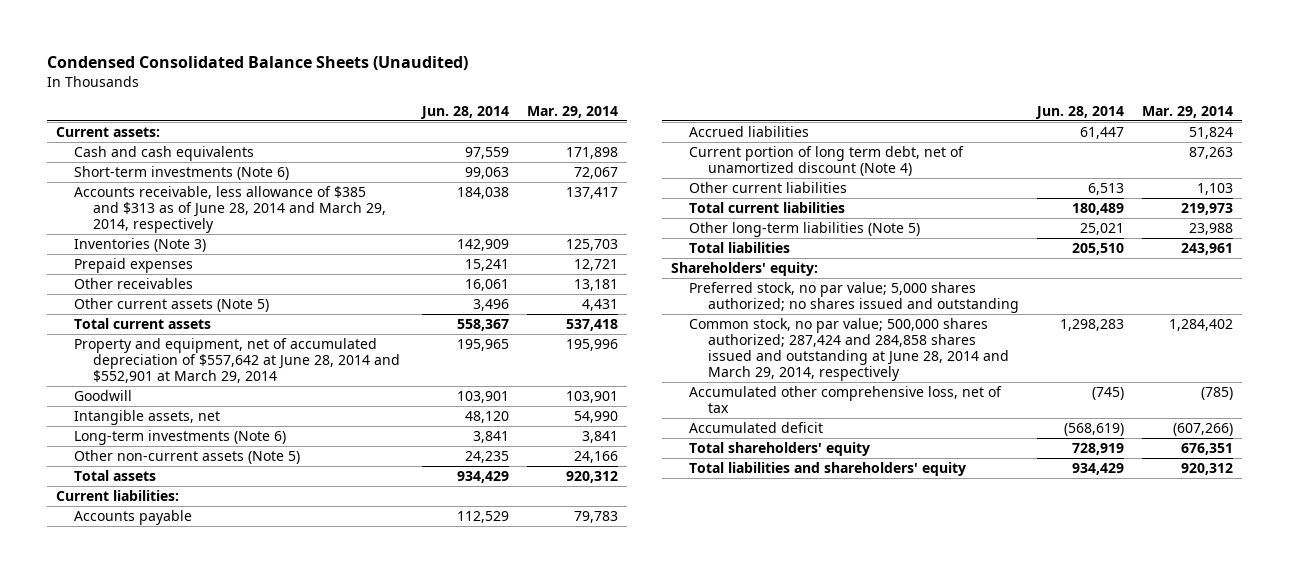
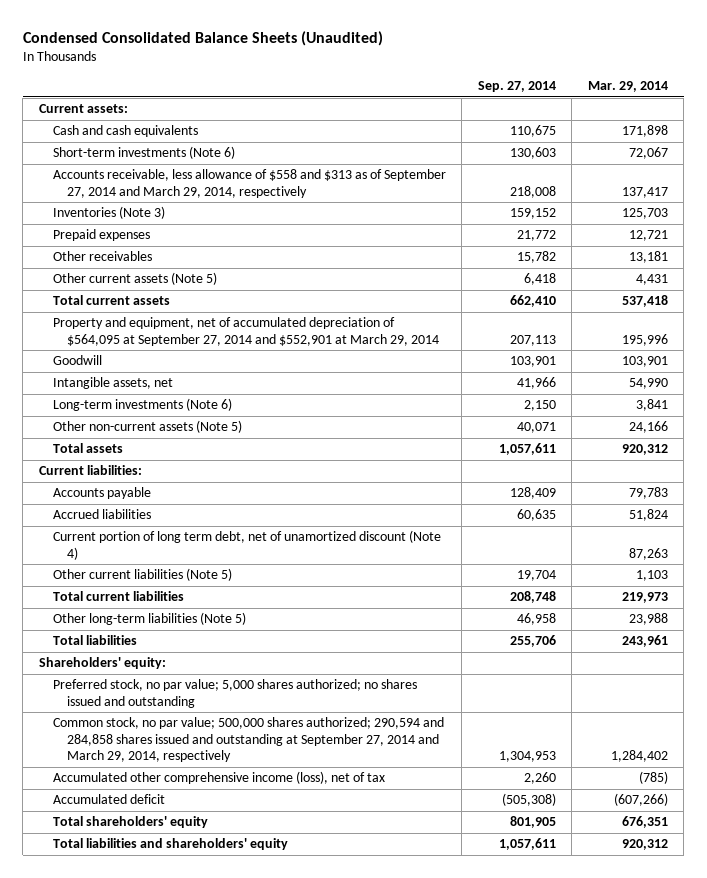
[419,105,509,119] Jun. 28, 2014 -> none
none -> [477,81,556,93] Sep. 27, 2014
[74,185,386,233] Accounts receivable, less allowance of $385 and $313 as of June 28, 2014 and March 29, 2014, respectively -> [52,169,446,198] Accounts receivable, less allowance of $558 and $313 as of September 27, 2014 and March 29, 2014, respectively
[74,337,400,383] Property and equipment, net of accumulated depreciation of $557,642 at June 28, 2014 and $552,901 at March 29, 2014 -> [52,317,440,346] Property and equipment, net of accumulated depreciation of $564,095 at September 27, 2014 and $552,901 at March 29, 2014
[689,181,848,193] Other current liabilities -> [52,568,232,582] Other current liabilities (Note 5)
[689,317,1009,381] Common stock, no par value; 500,000 shares authorized; 287,424 and 284,858 shares issued and outstanding at June 28, 2014 and March 29, 2014, respectively -> [52,717,444,762] Common stock, no par value; 500,000 shares authorized; 290,594 and 284,858 shares issued and outstanding at September 27, 2014 and March 29, 2014, respectively
[689,385,1003,413] Accumulated other comprehensive loss, net of tax -> [52,771,385,785] Accumulated other comprehensive income (loss), net of tax

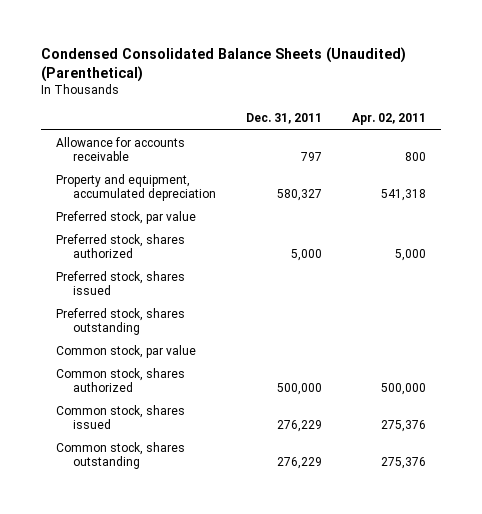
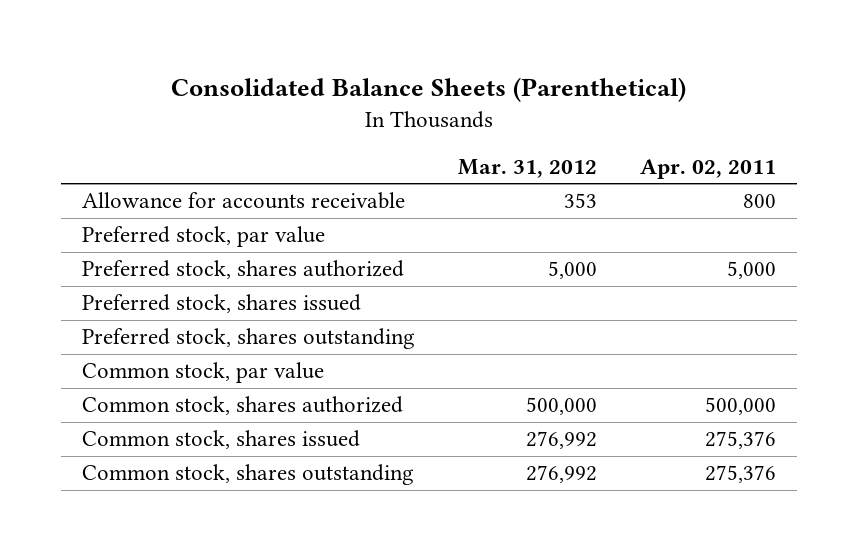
[40,47,406,83] Condensed Consolidated Balance Sheets (Unaudited) (Parenthetical) -> [170,76,686,102] Consolidated Balance Sheets (Parenthetical)
[245,113,322,125] Dec. 31, 2011 -> none
none -> [457,158,597,178] Mar. 31, 2012
[55,173,216,202] Property and equipment, accumulated depreciation -> none

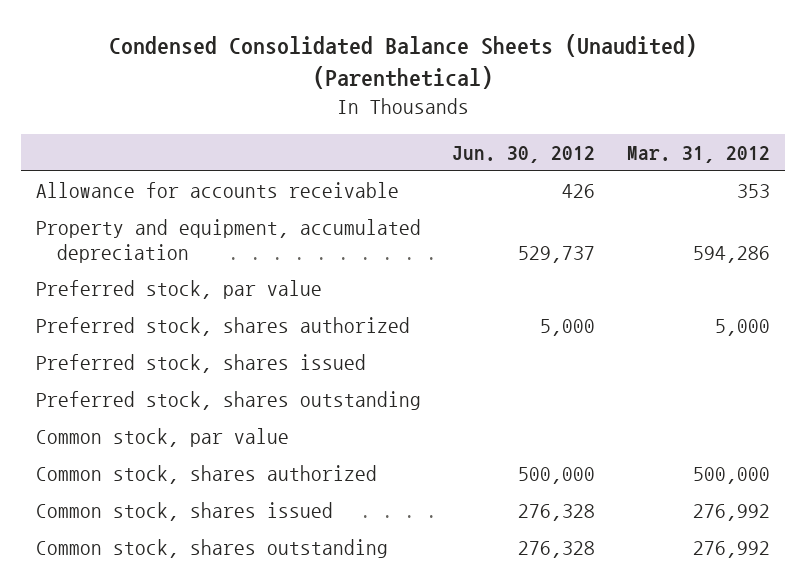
[170,76,686,102] Consolidated Balance Sheets (Parenthetical) -> [108,33,697,90] Condensed Consolidated Balance Sheets (Unaudited) (Parenthetical)
[639,158,776,179] Apr. 02, 2011 -> none
none -> [452,145,596,163] Jun. 30, 2012
none -> [36,219,422,263] Property and equipment, accumulated depreciation

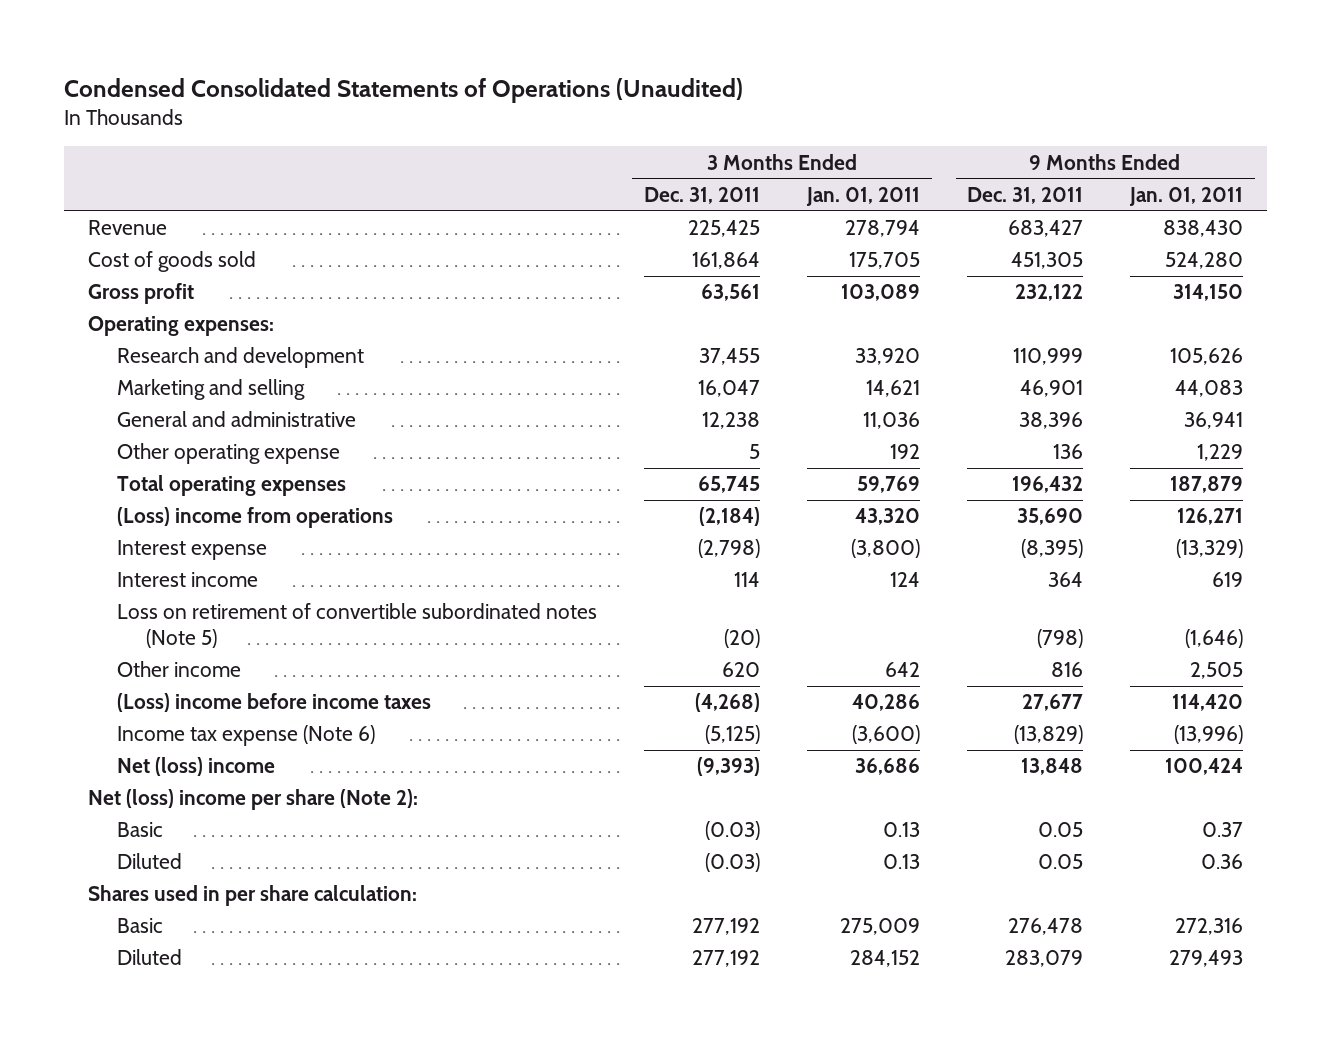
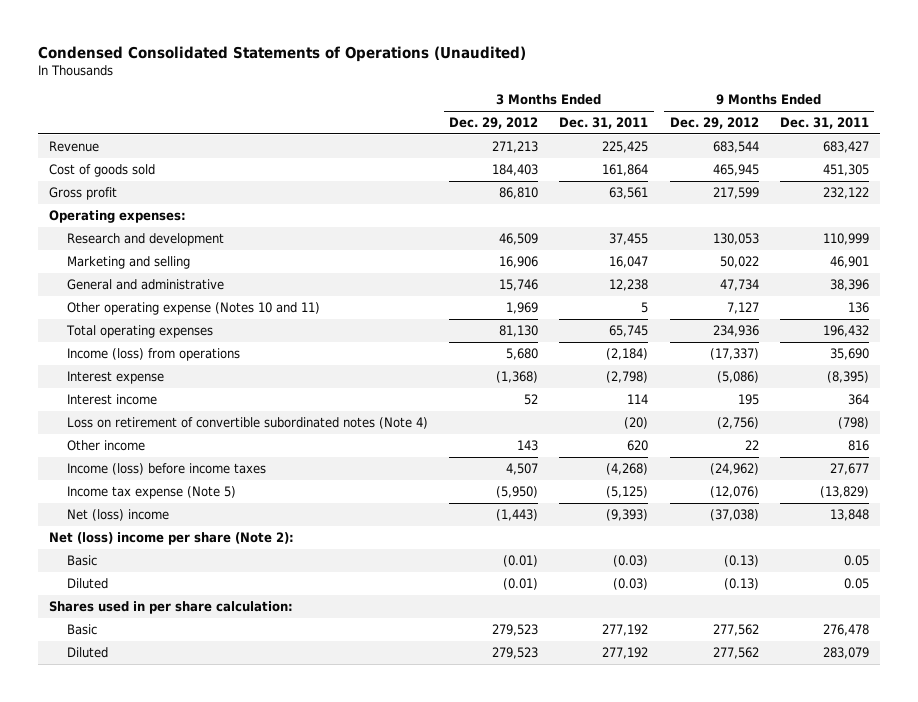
[806,186,921,206] Jan. 01, 2011 -> none
[1129,186,1244,206] Jan. 01, 2011 -> none
none -> [448,117,538,130] Dec. 29, 2012
none -> [669,117,759,130] Dec. 29, 2012
[116,443,340,465] Other operating expense -> [66,302,320,316] Other operating expense (Notes 10 and 11)
[116,507,393,529] (Loss) income from operations -> [66,348,240,362] Income (loss) from operations
[116,603,597,649] Loss on retirement of convertible subordinated notes (Note 5) -> [66,417,428,430] Loss on retirement of convertible subordinated notes (Note 4)
[116,693,431,713] (Loss) income before income taxes -> [66,463,266,476] Income (loss) before income taxes
[116,725,375,747] Income tax expense (Note 6) -> [66,486,236,500] Income tax expense (Note 5)

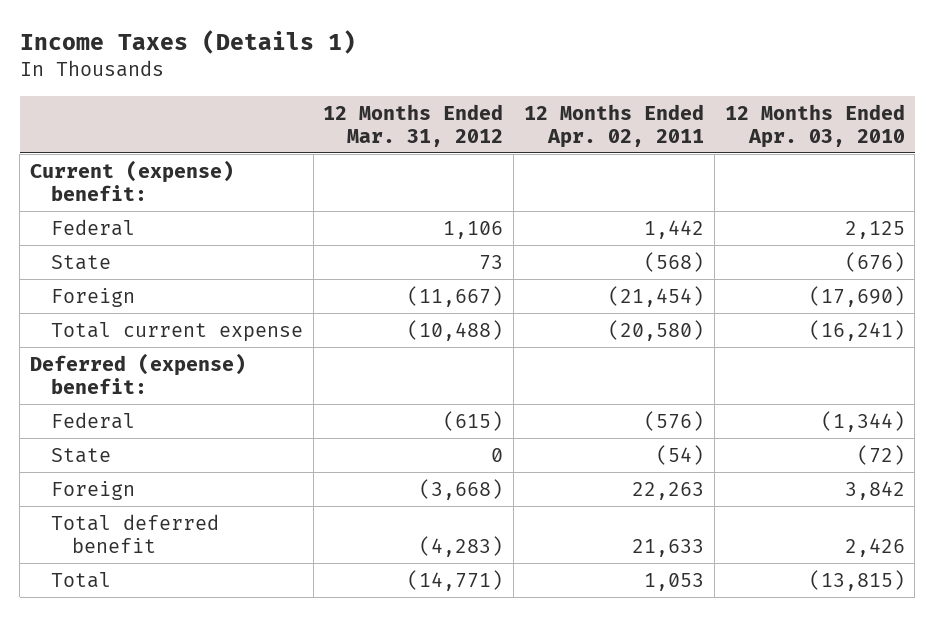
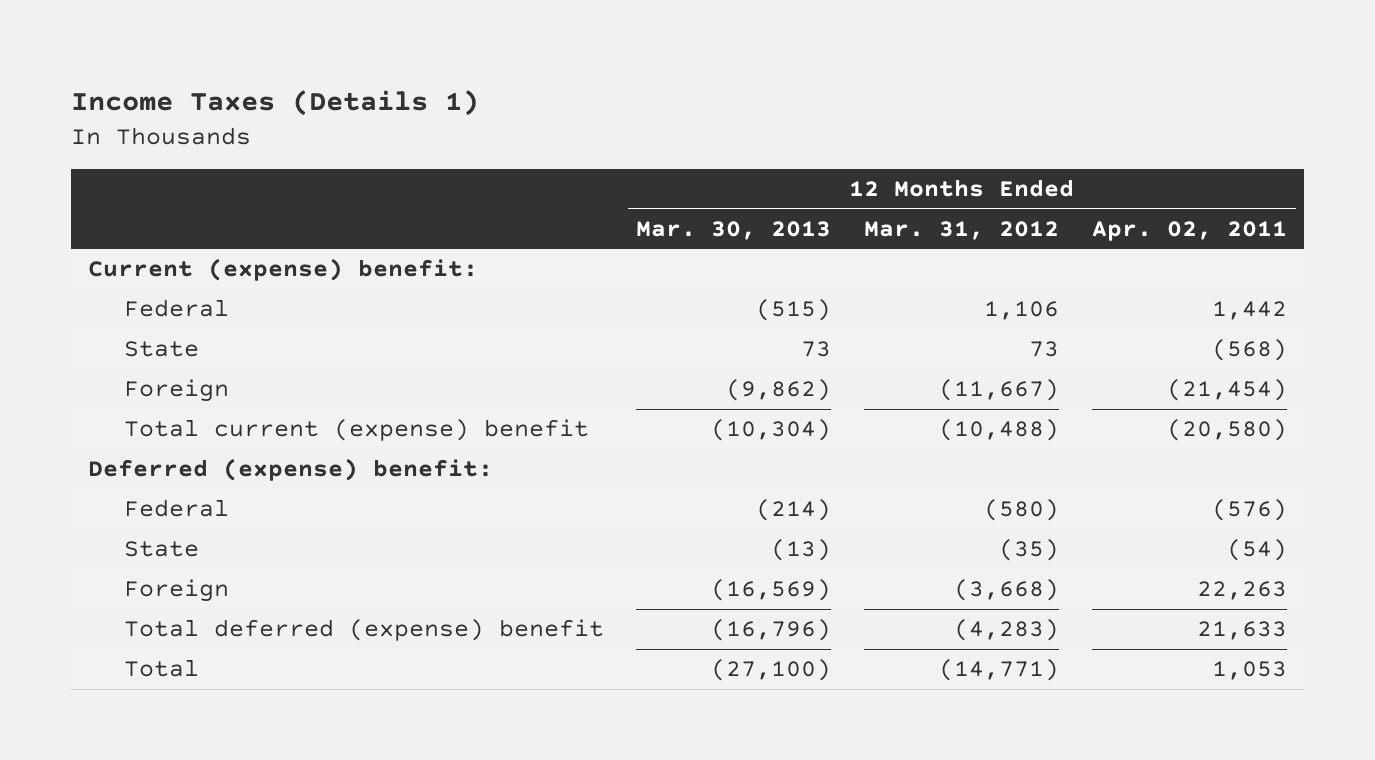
[724,103,905,148] 12 Months Ended Apr. 03, 2010 -> none
none -> [636,220,832,240] Mar. 30, 2013
[50,321,303,342] Total current expense -> [123,419,589,442] Total current (expense) benefit
[443,410,504,431] (615) -> [984,499,1060,522] (580)
[491,447,504,462] 0 -> [999,539,1060,562] (35)
[50,513,219,553] Total deferred benefit -> [123,619,604,642] Total deferred (expense) benefit

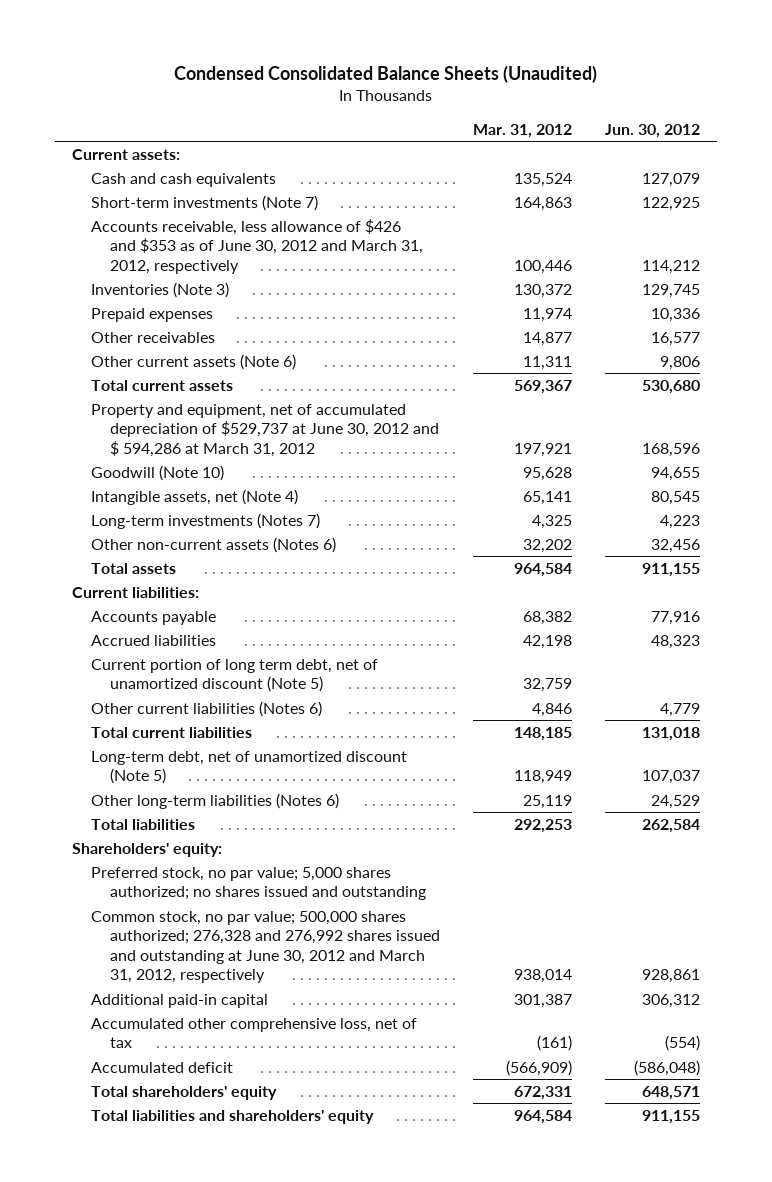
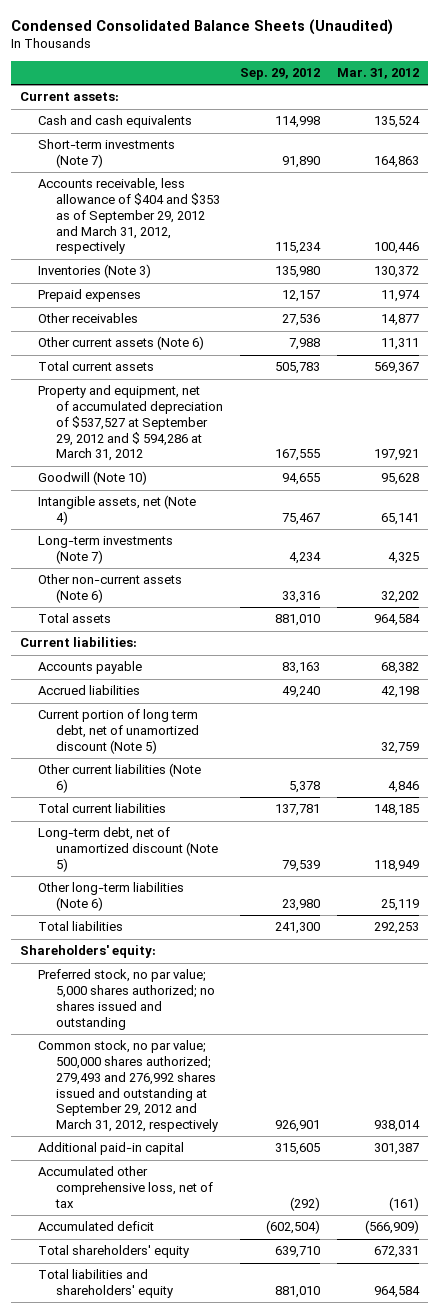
[605,123,701,138] Jun. 30, 2012 -> none
none -> [240,68,321,81] Sep. 29, 2012
[90,218,423,274] Accounts receivable, less allowance of $426 and $353 as of June 30, 2012 and March 31, 2012, respectively -> [37,178,221,255] Accounts receivable, less allowance of $404 and $353 as of September 29, 2012 and March 31, 2012, respectively
[90,403,439,457] Property and equipment, net of accumulated depreciation of $529,737 at June 30, 2012 and $ 594,286 at March 31, 2012 -> [37,385,224,462] Property and equipment, net of accumulated depreciation of $537,527 at September 29, 2012 and $ 594,286 at March 31, 2012
[90,512,320,529] Long-term investments (Notes 7) -> [37,536,173,565] Long-term investments (Note 7)
[90,536,336,553] Other non-current assets (Notes 6) -> [37,574,182,604] Other non-current assets (Note 6)
[90,700,322,717] Other current liabilities (Notes 6) -> [37,763,201,794] Other current liabilities (Note 6)
[90,792,339,809] Other long-term liabilities (Notes 6) -> [37,882,184,912] Other long-term liabilities (Note 6)
[90,910,440,984] Common stock, no par value; 500,000 shares authorized; 276,328 and 276,992 shares issued and outstanding at June 30, 2012 and March 31, 2012, respectively -> [37,1040,219,1133] Common stock, no par value; 500,000 shares authorized; 279,493 and 276,992 shares issued and outstanding at September 29, 2012 and March 31, 2012, respectively

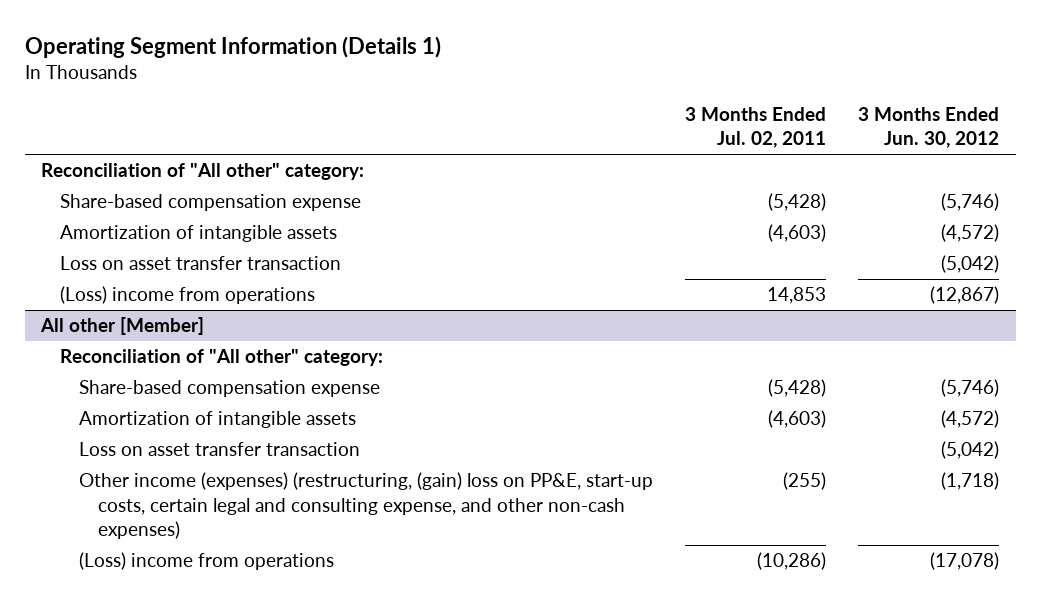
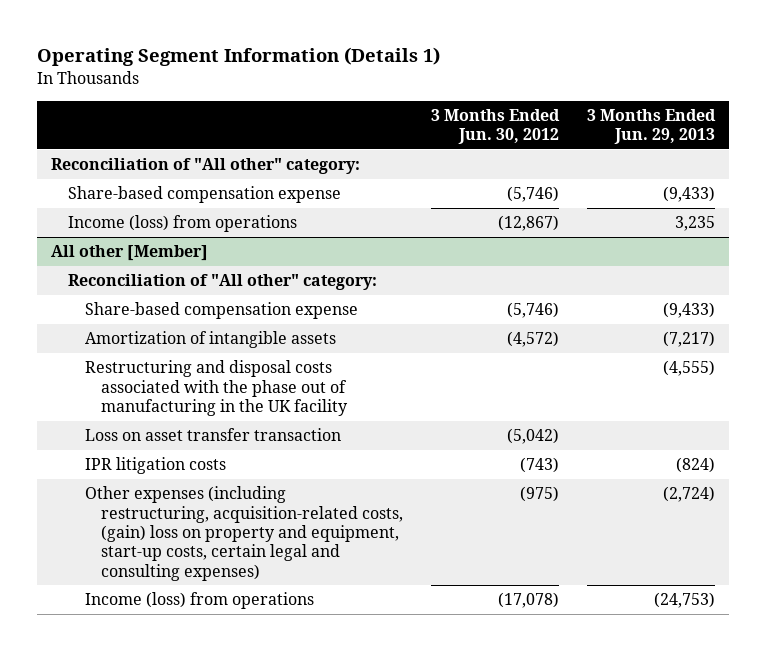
[685,106,827,149] 3 Months Ended Jul. 02, 2011 -> none
none -> [587,108,717,145] 3 Months Ended Jun. 29, 2013
[59,225,337,243] Amortization of intangible assets -> none
[59,256,341,271] Loss on asset transfer transaction -> none
[59,286,315,305] (Loss) income from operations -> [68,215,298,233] Income (loss) from operations
none -> [84,360,349,417] Restructuring and disposal costs associated with the phase out of manufacturing in the UK facility
none -> [84,457,226,475] IPR litigation costs
[78,472,653,540] Other income (expenses) (restructuring, (gain) loss on PP&E, start-up costs, certain legal and consulting expense, and other non-cash expenses) -> [84,486,404,581] Other expenses (including restructuring, acquisition-related costs, (gain) loss on property and equipment, start-up costs, certain legal and consulting expenses)
[941,472,1000,491] (1,718) -> [520,486,560,503] (975)
[78,552,334,571] (Loss) income from operations -> [84,592,314,610] Income (loss) from operations

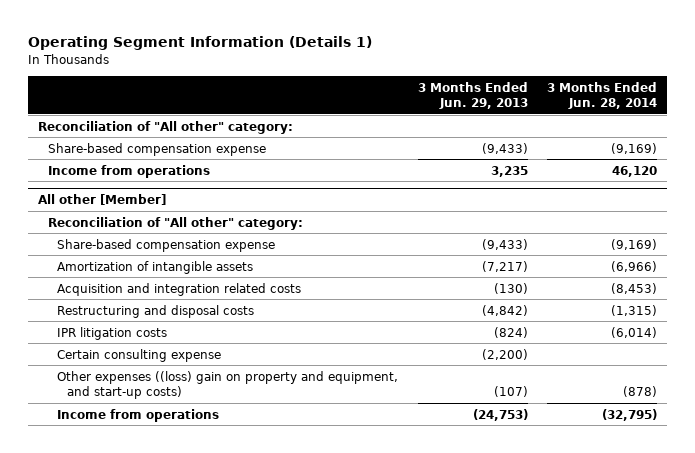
[431,108,561,145] 3 Months Ended Jun. 30, 2012 -> none
none -> [546,81,657,110] 3 Months Ended Jun. 28, 2014
[68,215,298,233] Income (loss) from operations -> [47,164,210,178] Income from operations
[84,360,349,417] Restructuring and disposal costs associated with the phase out of manufacturing in the UK facility -> none
[84,428,341,442] Loss on asset transfer transaction -> none
none -> [57,282,302,296] Acquisition and integration related costs
none -> [57,304,255,318] Restructuring and disposal costs
none -> [57,348,222,362] Certain consulting expense
[84,486,404,581] Other expenses (including restructuring, acquisition-related costs, (gain) loss on property and equipment, start-up costs, certain legal and consulting expenses) -> [57,370,399,400] Other expenses ((loss) gain on property and equipment, and start-up costs)
[663,486,716,503] (2,724) -> [493,386,528,398] (107)
[84,592,314,610] Income (loss) from operations -> [57,408,220,422] Income from operations

